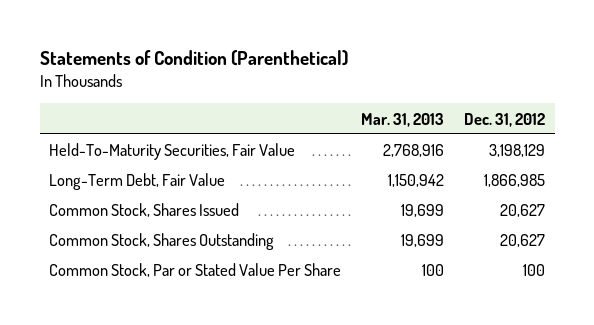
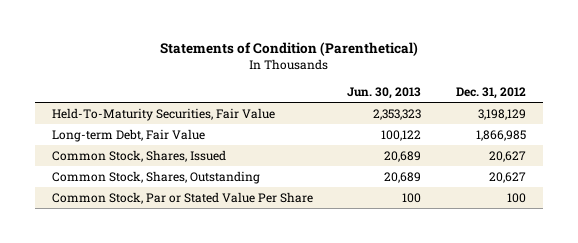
[361,112,445,127] Mar. 31, 2013 -> none
none -> [347,86,422,99] Jun. 30, 2013
[49,173,226,191] Long-Term Debt, Fair Value -> [52,128,206,142] Long-term Debt, Fair Value
[49,203,240,218] Common Stock, Shares Issued -> [52,149,227,162] Common Stock, Shares, Issued
[49,233,275,251] Common Stock, Shares Outstanding -> [52,170,261,184] Common Stock, Shares, Outstanding

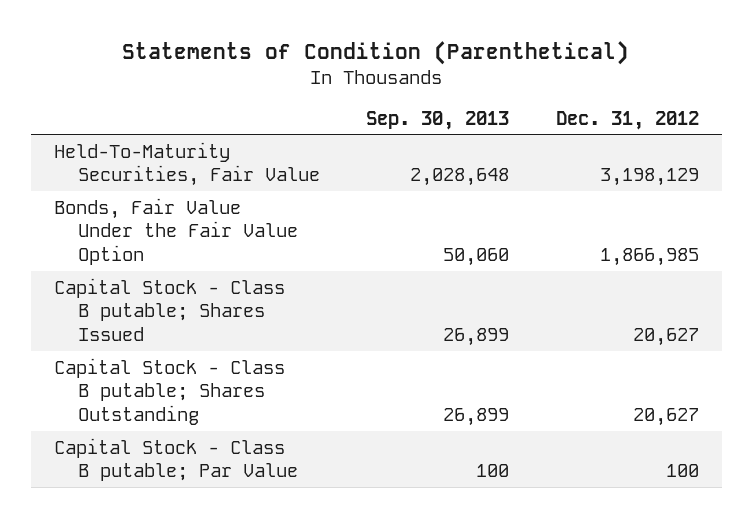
[347,86,422,99] Jun. 30, 2013 -> none
none -> [366,110,510,130] Sep. 30, 2013
[52,128,206,142] Long-term Debt, Fair Value -> [53,197,298,266] Bonds, Fair Value Under the Fair Value Option
[52,149,227,162] Common Stock, Shares, Issued -> [53,277,285,342] Capital Stock - Class B putable; Shares Issued
[52,170,261,184] Common Stock, Shares, Outstanding -> [53,357,285,426] Capital Stock - Class B putable; Shares Outstanding
[52,191,314,204] Common Stock, Par or Stated Value Per Share -> [53,437,298,482] Capital Stock - Class B putable; Par Value

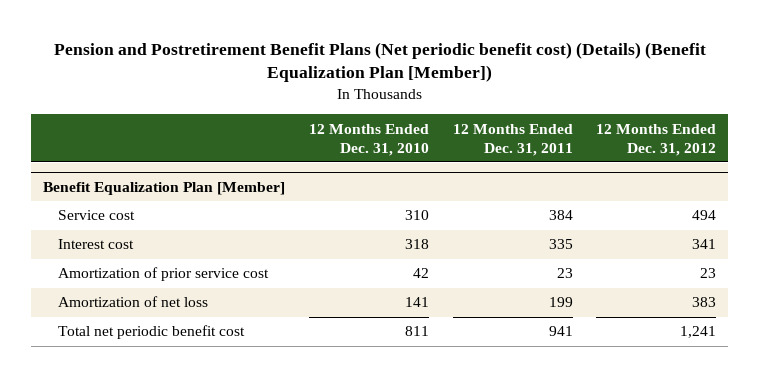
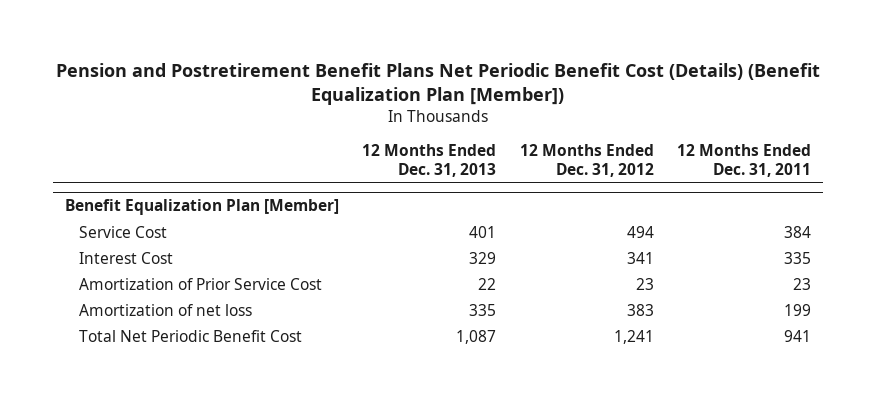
[53,41,706,83] Pension and Postretirement Benefit Plans (Net periodic benefit cost) (Details) (Benefit Equalization Plan [Member]) -> [56,63,821,106] Pension and Postretirement Benefit Plans Net Periodic Benefit Cost (Details) (Benefit Equalization Plan [Member])
[308,123,429,156] 12 Months Ended Dec. 31, 2010 -> none
none -> [362,144,497,177] 12 Months Ended Dec. 31, 2013
[57,210,135,221] Service cost -> [79,225,168,238] Service Cost
[57,239,134,250] Interest cost -> [79,251,174,264] Interest Cost
[57,267,269,282] Amortization of prior service cost -> [79,277,323,290] Amortization of Prior Service Cost
[57,325,245,340] Total net periodic benefit cost -> [79,329,303,342] Total Net Periodic Benefit Cost

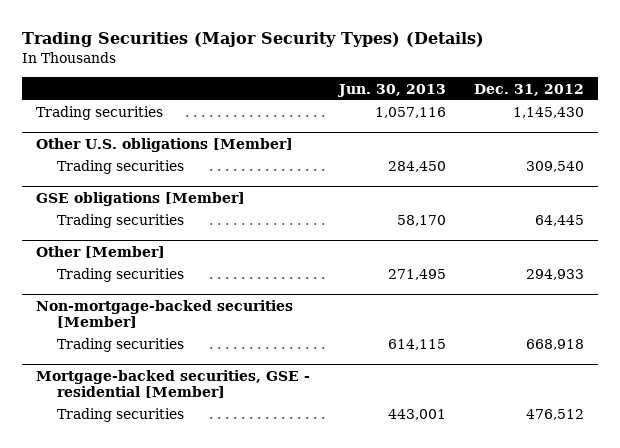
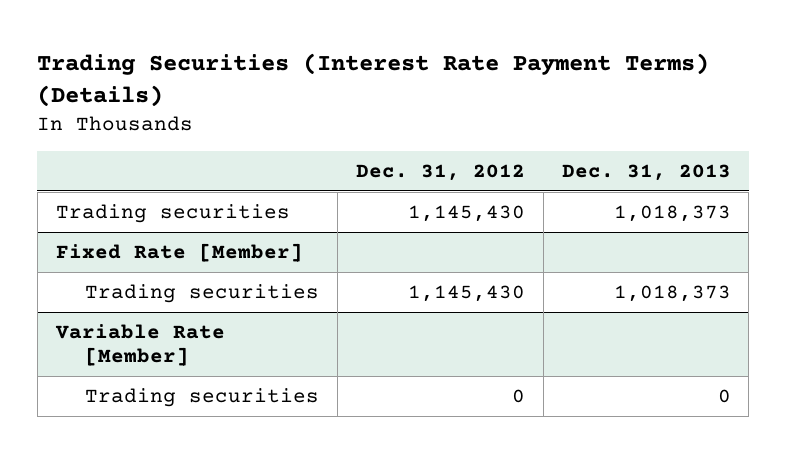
[22,32,485,48] Trading Securities (Major Security Types) (Details) -> [37,52,710,107] Trading Securities (Interest Rate Payment Terms) (Details)
[336,83,446,97] Jun. 30, 2013 -> none
none -> [561,163,731,181] Dec. 31, 2013
[36,137,294,152] Other U.S. obligations [Member] -> none
[36,191,246,206] GSE obligations [Member] -> none
[36,245,166,258] Other [Member] -> none
[57,268,185,283] Trading securities -> none
[36,299,294,328] Non-mortgage-backed securities [Member] -> none
[57,338,185,353] Trading securities -> none
[36,369,311,398] Mortgage-backed securities, GSE - residential [Member] -> none
[57,408,185,423] Trading securities -> none
none -> [55,243,303,263] Fixed Rate [Member]
[525,161,584,173] 309,540 -> [408,285,526,303] 1,145,430
none -> [54,324,225,366] Variable Rate [Member]
[534,215,584,227] 64,445 -> [512,389,526,404] 0

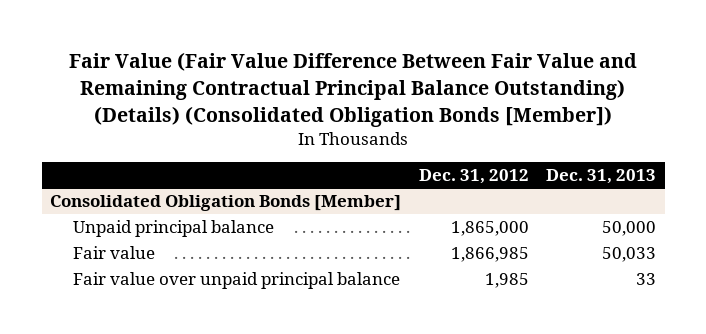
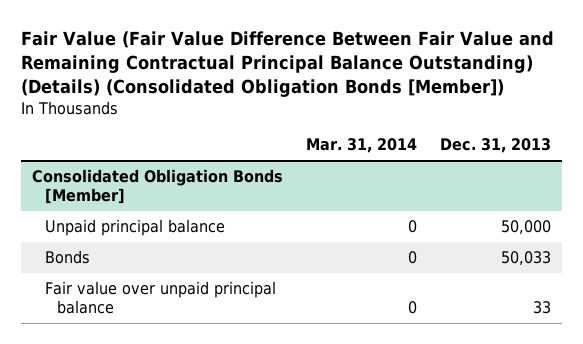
[418,168,529,184] Dec. 31, 2012 -> none
none -> [306,138,418,154] Mar. 31, 2014
[73,246,156,260] Fair value -> [44,250,90,265] Bonds

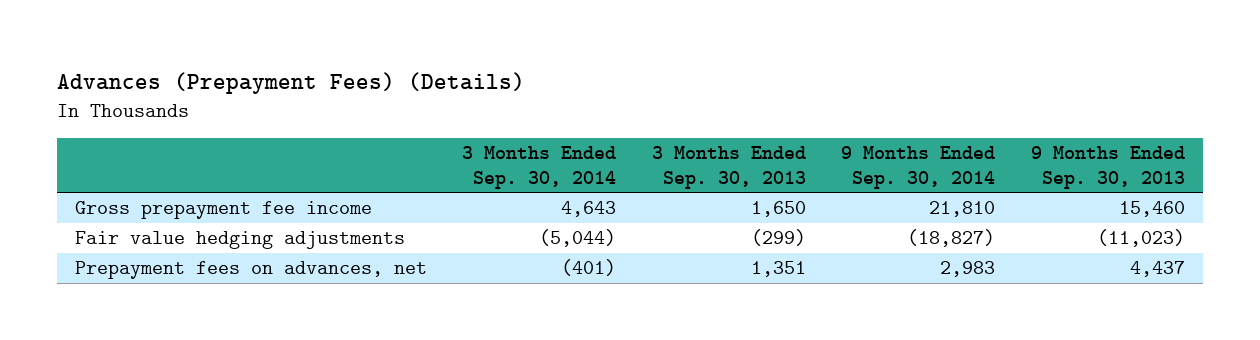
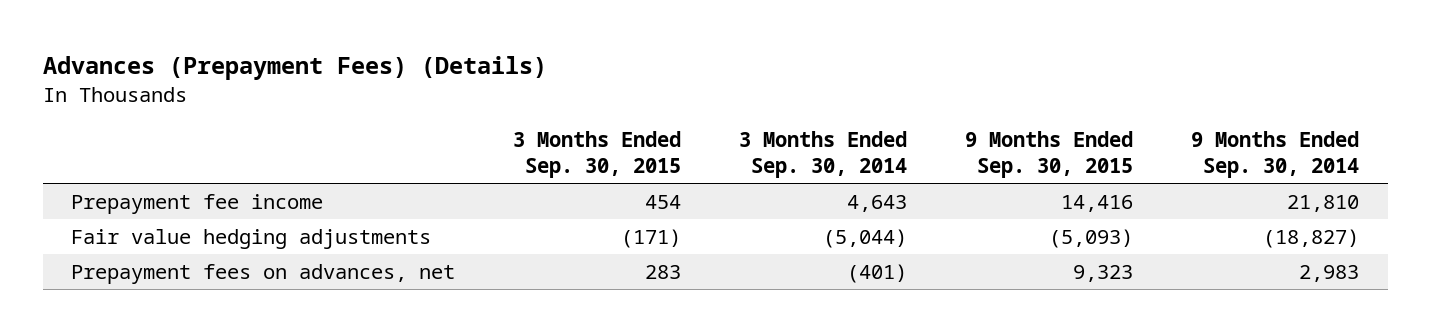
[651,145,806,189] 3 Months Ended Sep. 30, 2013 -> none
[1030,145,1185,189] 9 Months Ended Sep. 30, 2013 -> none
none -> [513,130,682,179] 3 Months Ended Sep. 30, 2015
none -> [965,130,1134,179] 9 Months Ended Sep. 30, 2015
[74,201,372,220] Gross prepayment fee income -> [71,193,324,214] Prepayment fee income

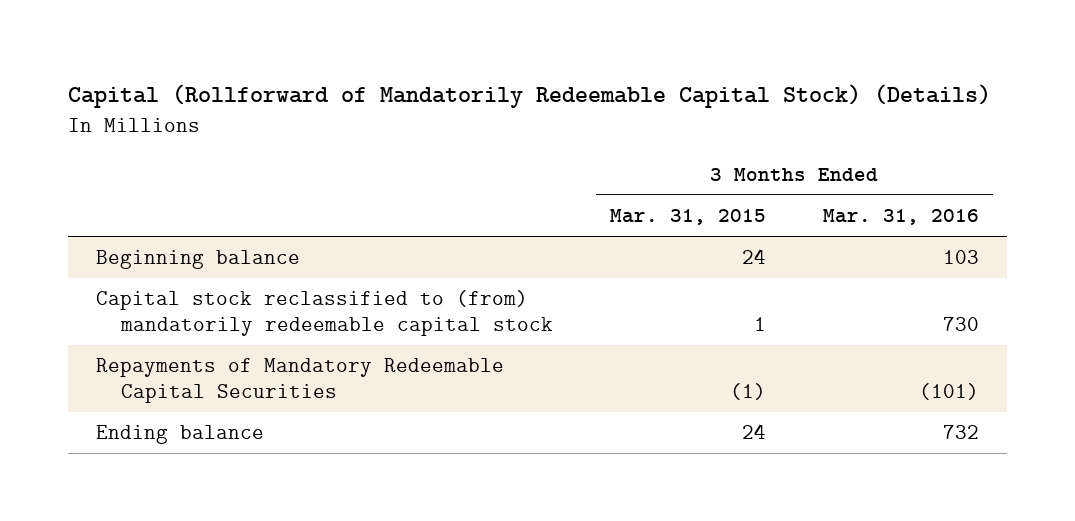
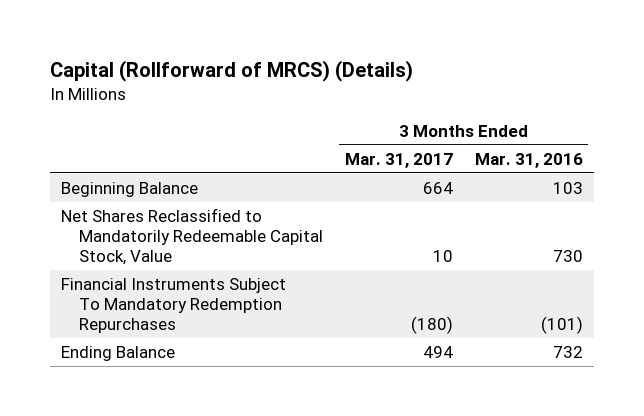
[68,84,992,109] Capital (Rollforward of Mandatorily Redeemable Capital Stock) (Details) -> [50,59,414,82] Capital (Rollforward of MRCS) (Details)
[610,209,767,226] Mar. 31, 2015 -> none
none -> [344,153,453,169] Mar. 31, 2017
[96,358,505,403] Repayments of Mandatory Redeemable Capital Securities -> none
[96,250,301,270] Beginning balance -> [60,182,198,198] Beginning Balance
[96,290,554,336] Capital stock reclassified to (from) mandatorily redeemable capital stock -> [60,208,323,265] Net Shares Reclassified to Mandatorily Redeemable Capital Stock, Value
none -> [60,278,286,333] Financial Instruments Subject To Mandatory Redemption Repurchases
[96,425,265,445] Ending balance -> [60,346,175,362] Ending Balance

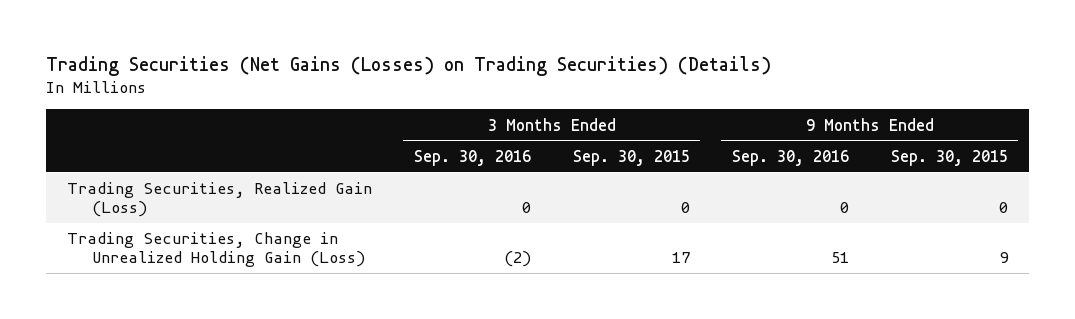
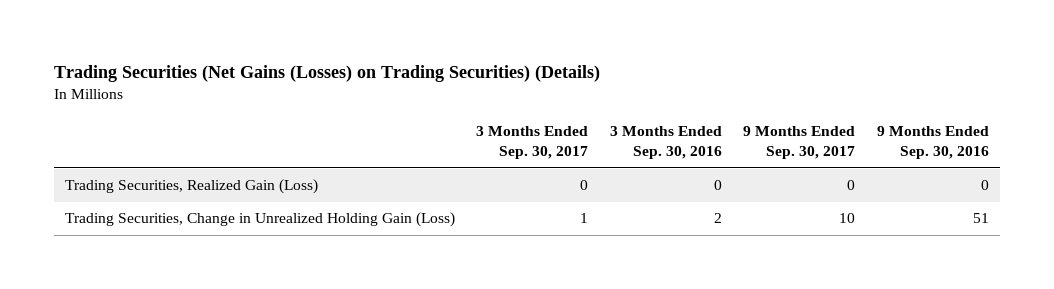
[572,149,690,166] Sep. 30, 2015 -> none
[890,149,1008,166] Sep. 30, 2015 -> none
none -> [476,126,589,160] 3 Months Ended Sep. 30, 2017
none -> [743,126,856,160] 9 Months Ended Sep. 30, 2017
[503,251,531,268] (2) -> [713,213,722,224] 2

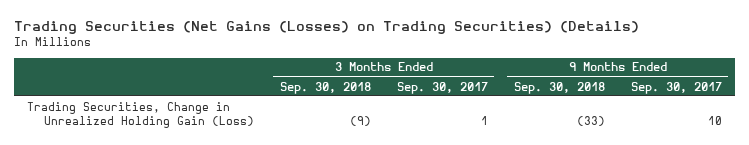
[609,126,722,160] 3 Months Ended Sep. 30, 2016 -> none
[876,126,989,160] 9 Months Ended Sep. 30, 2016 -> none
none -> [279,81,371,94] Sep. 30, 2018
none -> [513,81,605,94] Sep. 30, 2018
[64,179,318,195] Trading Securities, Realized Gain (Loss) -> none

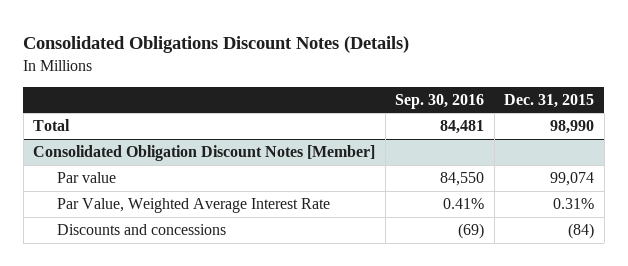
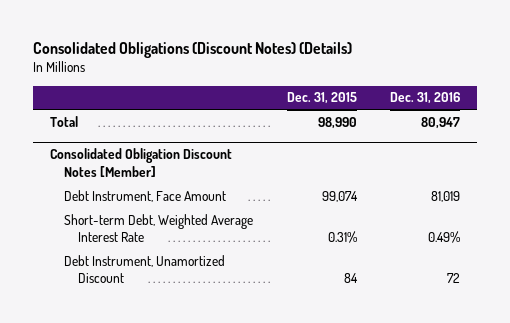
[23,35,410,53] Consolidated Obligations Discount Notes (Details) -> [33,41,353,58] Consolidated Obligations (Discount Notes) (Details)
[395,93,485,109] Sep. 30, 2016 -> none
none -> [390,92,461,105] Dec. 31, 2016
[56,224,226,236] Discounts and concessions -> none
[56,172,116,184] Par value -> [64,189,227,202] Debt Instrument, Face Amount
[56,198,330,214] Par Value, Weighted Average Interest Rate -> [64,213,254,243] Short-term Debt, Weighted Average Interest Rate
none -> [64,254,226,284] Debt Instrument, Unamortized Discount

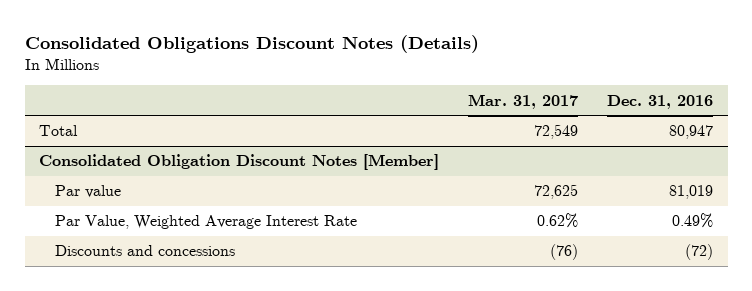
[33,41,353,58] Consolidated Obligations (Discount Notes) (Details) -> [24,34,479,53] Consolidated Obligations Discount Notes (Details)
[286,92,357,105] Dec. 31, 2015 -> none
none -> [468,93,579,109] Mar. 31, 2017
[64,254,226,284] Debt Instrument, Unamortized Discount -> none
[64,189,227,202] Debt Instrument, Face Amount -> [55,185,122,199] Par value
[64,213,254,243] Short-term Debt, Weighted Average Interest Rate -> [55,215,358,230] Par Value, Weighted Average Interest Rate
none -> [55,245,236,257] Discounts and concessions

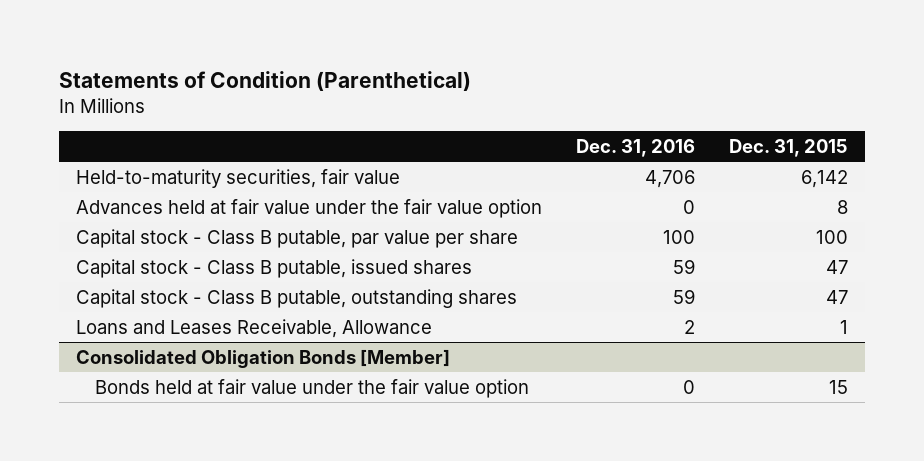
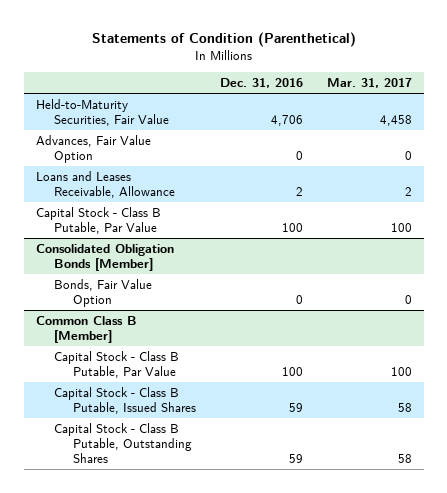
[728,138,848,157] Dec. 31, 2015 -> none
none -> [326,77,412,88] Mar. 31, 2017
[76,228,519,248] Capital stock - Class B putable, par value per share -> none
[76,258,473,278] Capital stock - Class B putable, issued shares -> none
[76,288,518,308] Capital stock - Class B putable, outstanding shares -> none
[76,168,401,188] Held-to-maturity securities, fair value -> [35,98,170,126] Held-to-Maturity Securities, Fair Value
[76,198,543,218] Advances held at fair value under the fair value option -> [35,134,151,163] Advances, Fair Value Option
none -> [35,206,161,234] Capital Stock - Class B Putable, Par Value
[94,378,529,398] Bonds held at fair value under the fair value option -> [54,278,153,307] Bonds, Fair Value Option
none -> [35,315,137,343] Common Class B [Member]
none -> [54,350,180,378] Capital Stock - Class B Putable, Par Value
none -> [54,386,197,414] Capital Stock - Class B Putable, Issued Shares
none -> [54,422,193,463] Capital Stock - Class B Putable, Outstanding Shares

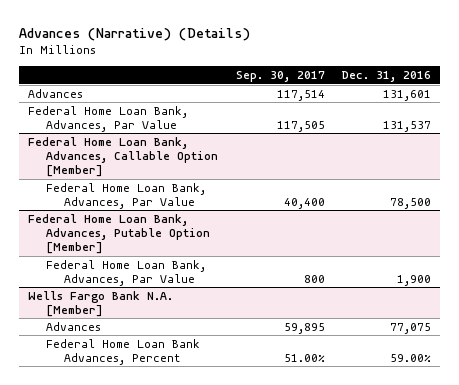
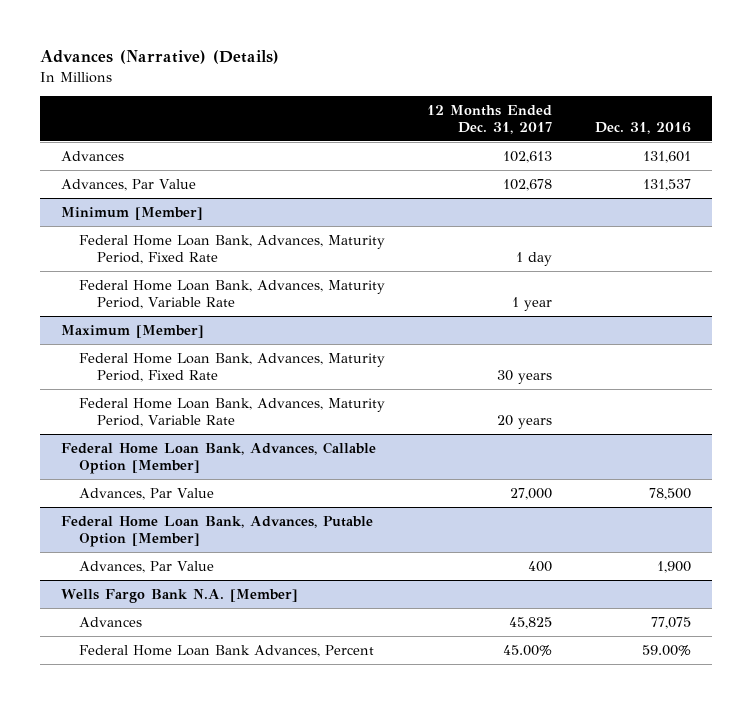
[235,71,325,83] Sep. 30, 2017 -> none
none -> [427,105,553,134] 12 Months Ended Dec. 31, 2017
[27,105,188,132] Federal Home Loan Bank, Advances, Par Value -> [60,179,196,192] Advances, Par Value
none -> [60,207,203,221] Minimum [Member]
none -> [79,235,386,264] Federal Home Loan Bank, Advances, Maturity Period, Fixed Rate
none -> [79,280,386,309] Federal Home Loan Bank, Advances, Maturity Period, Variable Rate
none -> [60,325,204,339] Maximum [Member]
none -> [79,353,386,382] Federal Home Loan Bank, Advances, Maturity Period, Fixed Rate
none -> [79,398,386,427] Federal Home Loan Bank, Advances, Maturity Period, Variable Rate
[45,182,206,209] Federal Home Loan Bank, Advances, Par Value -> [79,488,215,501] Advances, Par Value
[45,259,206,286] Federal Home Loan Bank, Advances, Par Value -> [79,561,215,574] Advances, Par Value

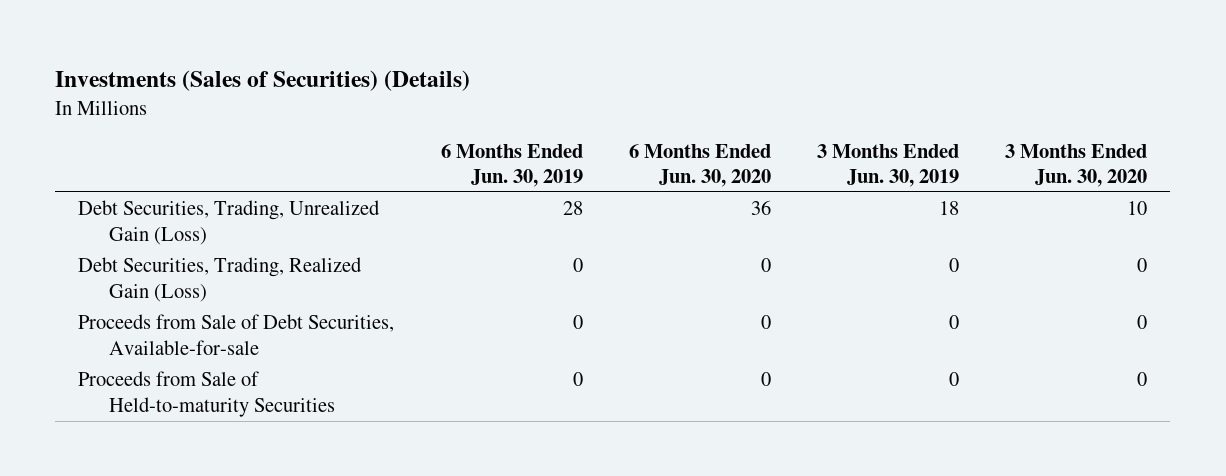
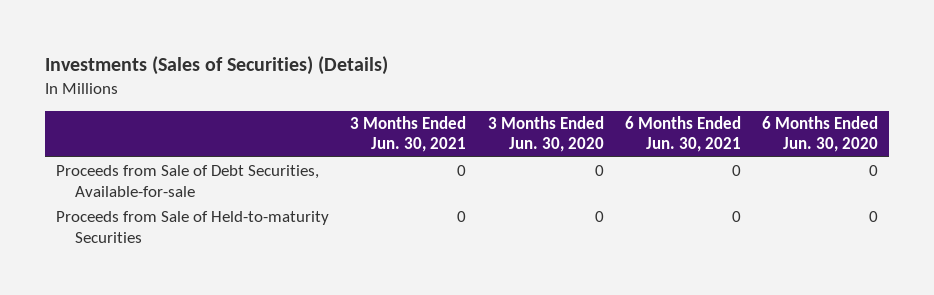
[440,143,583,187] 6 Months Ended Jun. 30, 2019 -> none
[817,143,960,187] 3 Months Ended Jun. 30, 2019 -> none
none -> [350,116,467,153] 3 Months Ended Jun. 30, 2021
none -> [625,116,742,153] 6 Months Ended Jun. 30, 2021
[78,200,381,245] Debt Securities, Trading, Unrealized Gain (Loss) -> none
[78,257,363,302] Debt Securities, Trading, Realized Gain (Loss) -> none

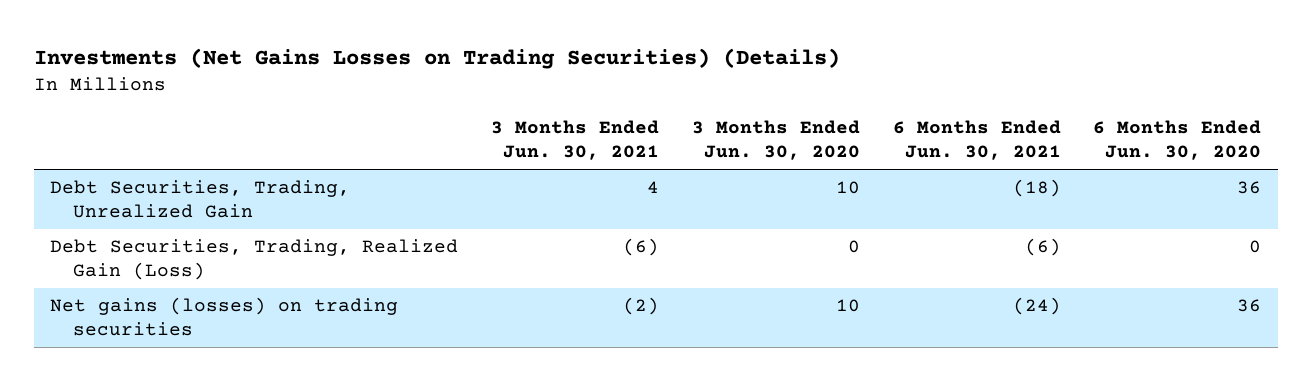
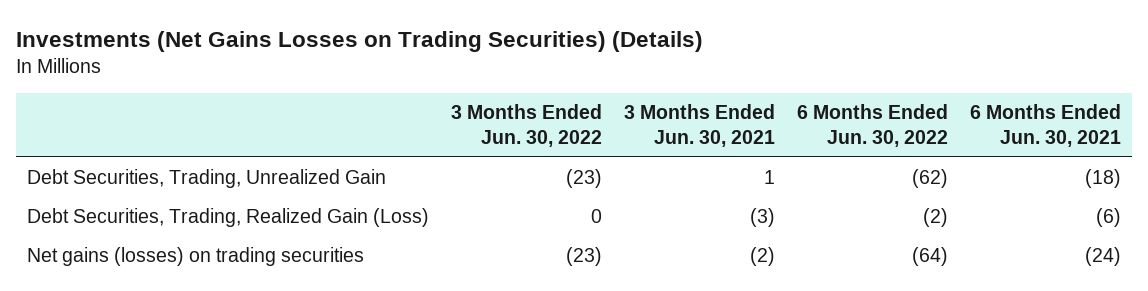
[691,120,860,160] 3 Months Ended Jun. 30, 2020 -> none
[1093,120,1262,160] 6 Months Ended Jun. 30, 2020 -> none
none -> [451,104,603,148] 3 Months Ended Jun. 30, 2022
none -> [796,104,948,148] 6 Months Ended Jun. 30, 2022
[647,181,660,194] 4 -> [764,170,776,185] 1
[623,238,660,257] (6) -> [750,208,776,228] (3)

